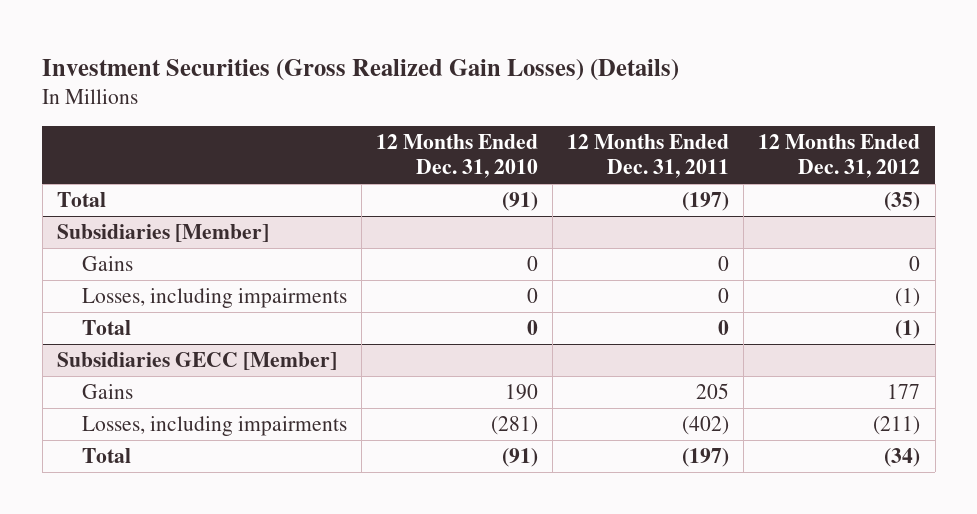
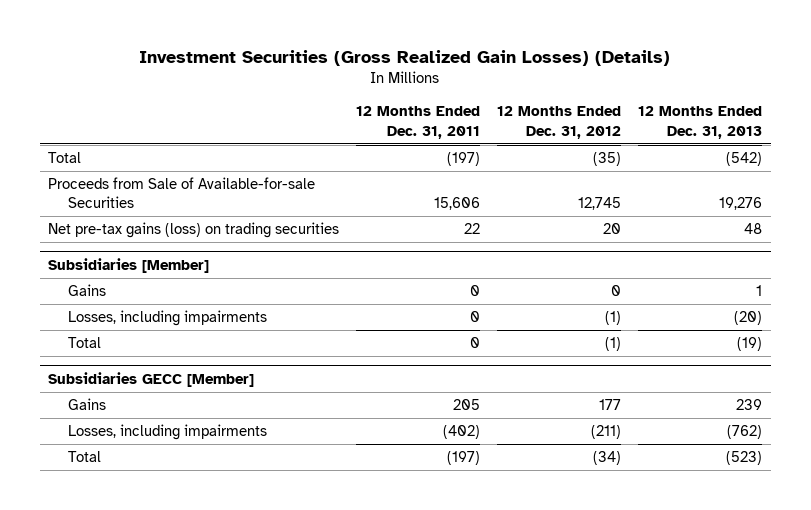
[376,133,539,179] 12 Months Ended Dec. 31, 2010 -> none
none -> [638,106,763,139] 12 Months Ended Dec. 31, 2013
none -> [48,177,316,209] Proceeds from Sale of Available-for-sale Securities
none -> [48,222,340,239] Net pre-tax gains (loss) on trading securities

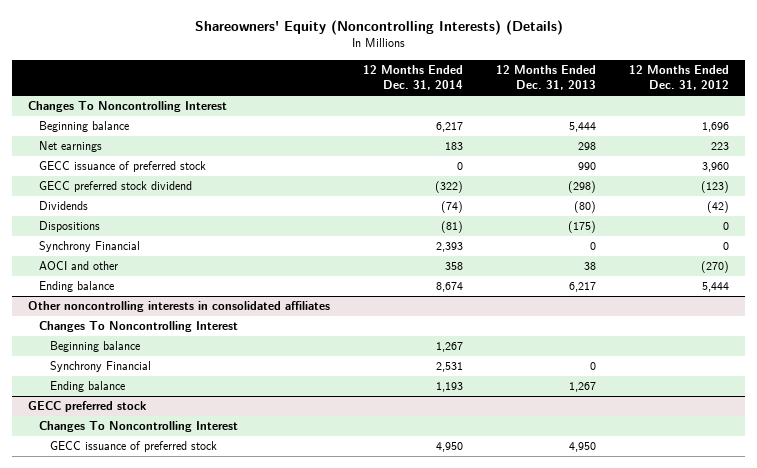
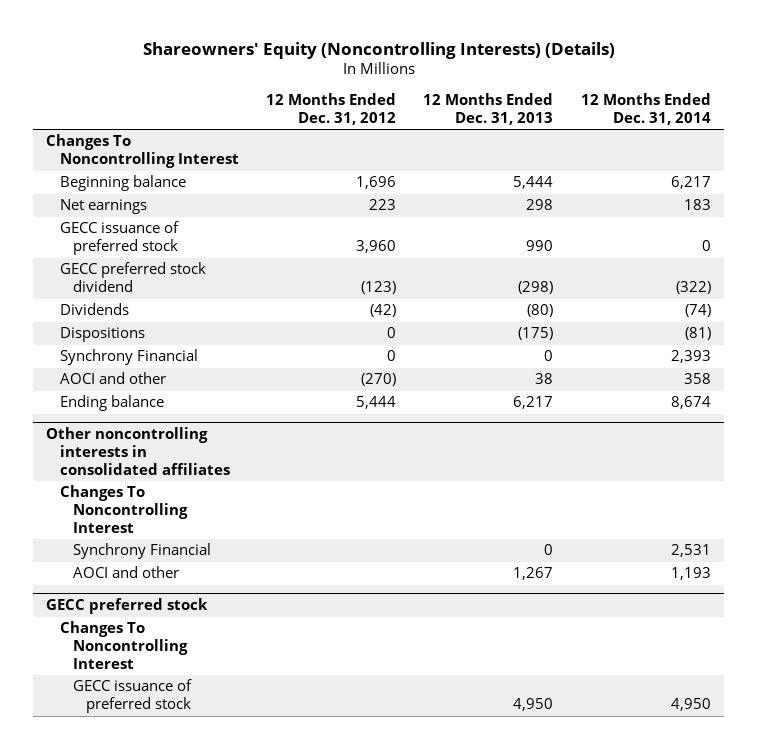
[50,341,141,353] Beginning balance -> none
[50,381,126,393] Ending balance -> [73,566,180,579] AOCI and other

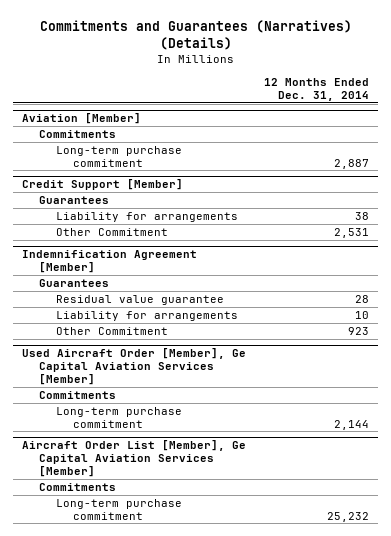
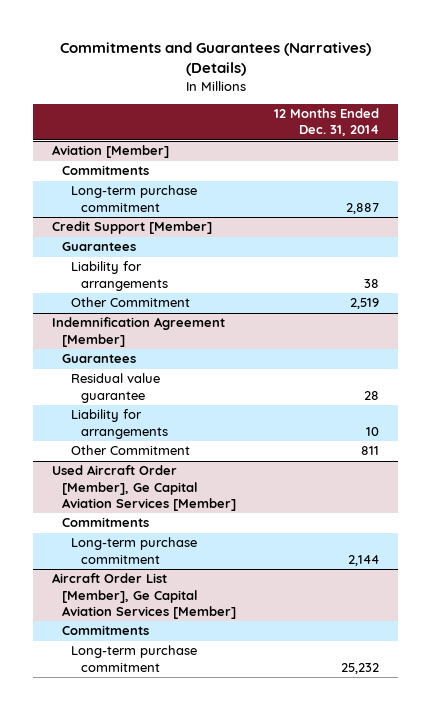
[333,227,369,238] 2,531 -> [349,298,379,310] 2,519
[347,326,369,335] 923 -> [360,446,379,456] 811

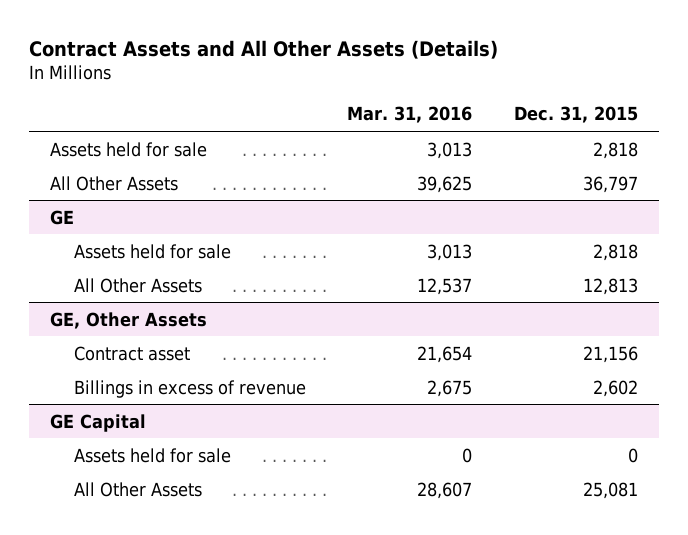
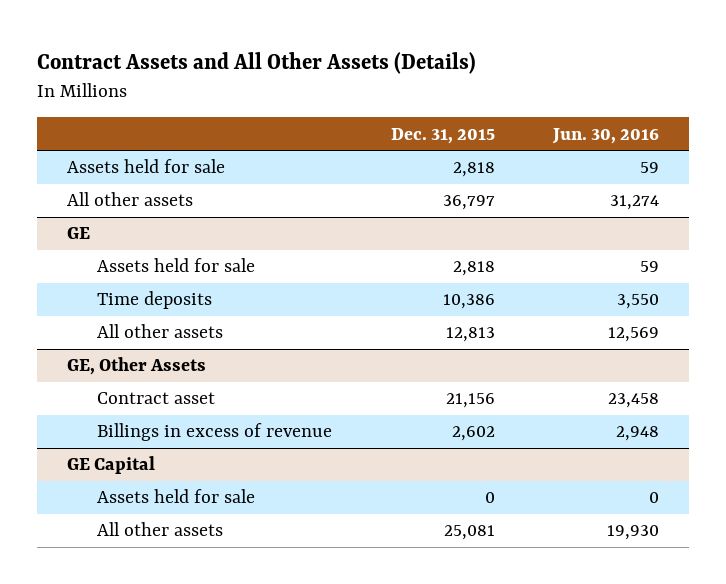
[347,106,473,124] Mar. 31, 2016 -> none
none -> [552,127,660,144] Jun. 30, 2016
[49,175,178,191] All Other Assets -> [66,192,193,207] All other assets
none -> [97,291,213,310] Time deposits
[73,277,202,293] All Other Assets -> [97,324,224,339] All other assets
[73,481,202,497] All Other Assets -> [97,522,224,537] All other assets

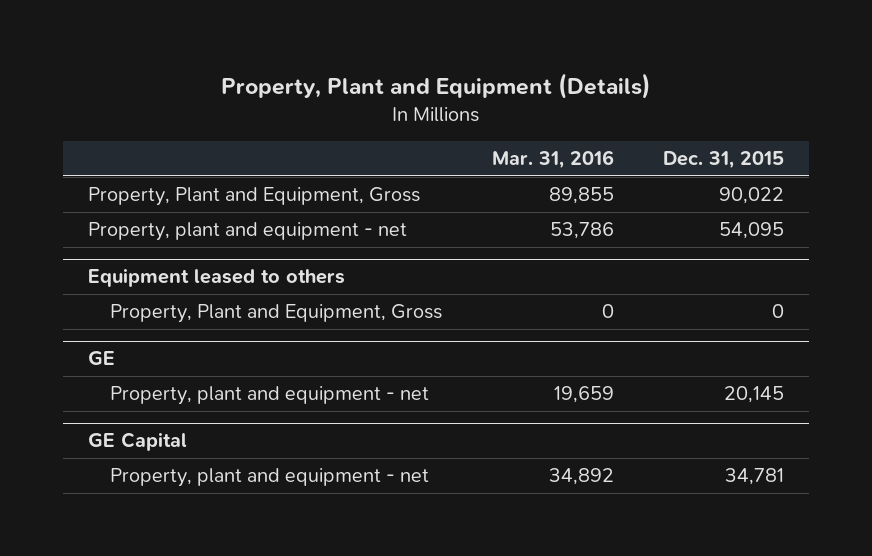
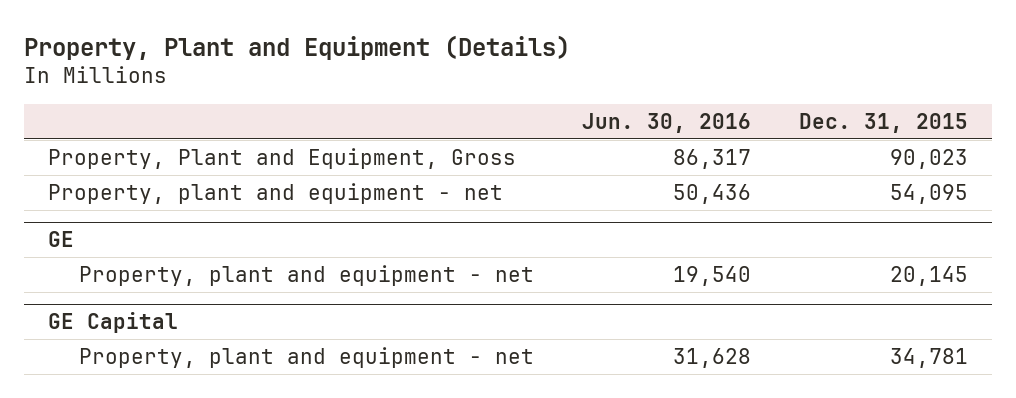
[491,150,614,170] Mar. 31, 2016 -> none
none -> [582,112,752,133] Jun. 30, 2016
[719,187,785,205] 90,022 -> [889,148,968,169] 90,023
[87,268,345,288] Equipment leased to others -> none
[109,304,442,324] Property, Plant and Equipment, Gross -> none

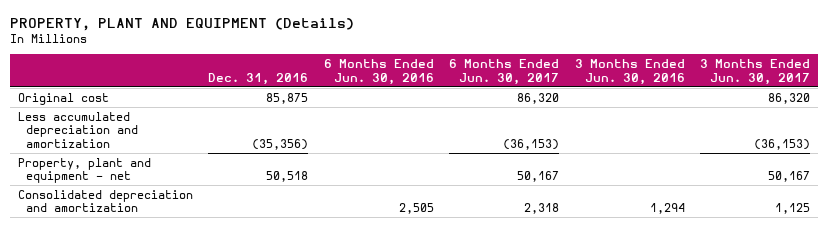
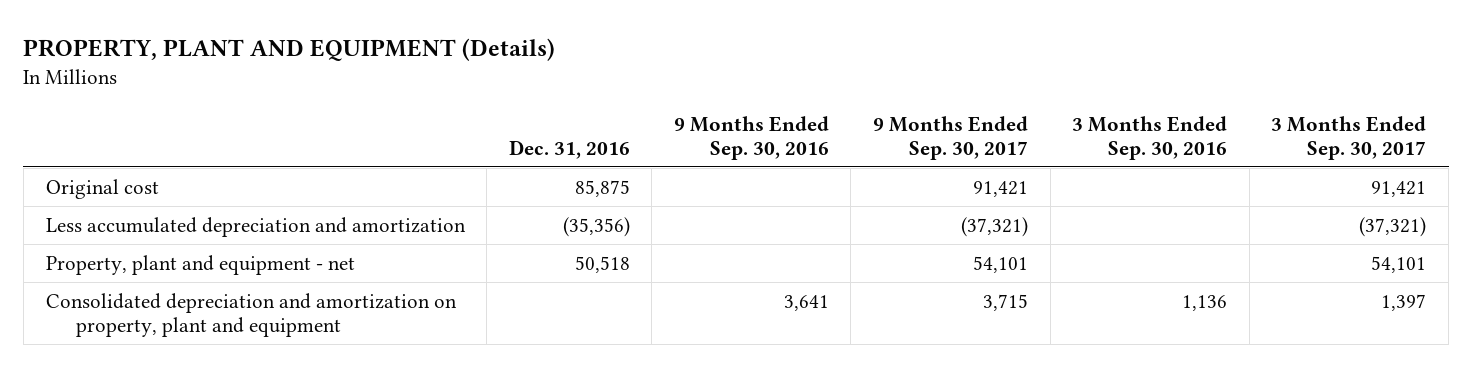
[323,59,434,85] 6 Months Ended Jun. 30, 2016 -> none
[449,59,560,85] 6 Months Ended Jun. 30, 2017 -> none
[574,59,685,85] 3 Months Ended Jun. 30, 2016 -> none
[700,59,811,85] 3 Months Ended Jun. 30, 2017 -> none
none -> [673,115,829,160] 9 Months Ended Sep. 30, 2016
none -> [873,115,1029,160] 9 Months Ended Sep. 30, 2017
none -> [1072,115,1228,160] 3 Months Ended Sep. 30, 2016
none -> [1271,115,1427,160] 3 Months Ended Sep. 30, 2017
[17,189,193,213] Consolidated depreciation and amortization -> [45,292,457,337] Consolidated depreciation and amortization on property, plant and equipment

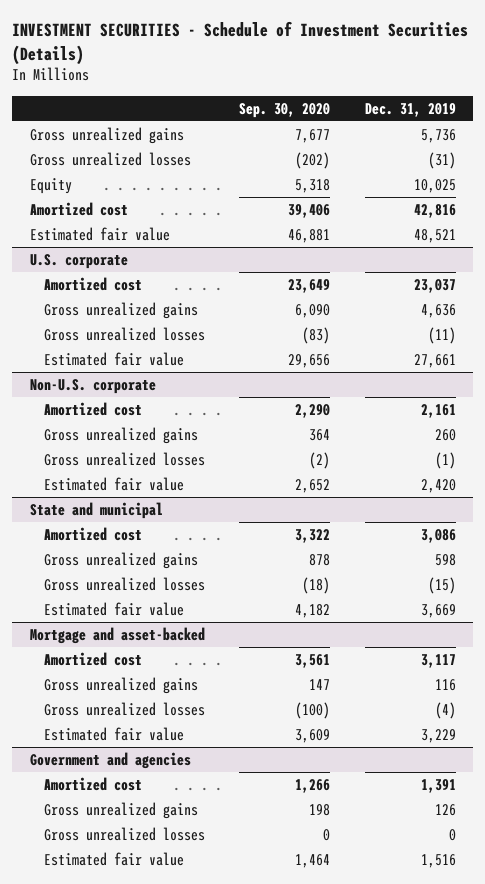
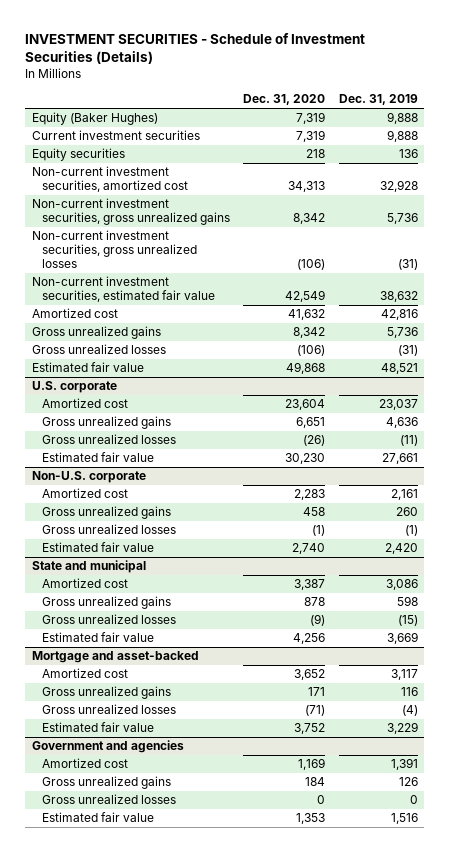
[239,102,331,118] Sep. 30, 2020 -> none
none -> [243,94,326,106] Dec. 31, 2020
none -> [31,112,158,126] Equity (Baker Hughes)
none -> [31,130,200,141] Current investment securities
none -> [31,148,125,162] Equity securities
none -> [31,166,189,193] Non-current investment securities, amortized cost
none -> [31,198,231,226] Non-current investment securities, gross unrealized gains
none -> [31,230,198,269] Non-current investment securities, gross unrealized losses
none -> [31,276,216,303] Non-current investment securities, estimated fair value
[29,201,128,216] Amortized cost -> [31,308,118,319] Amortized cost
[29,177,72,194] Equity -> none

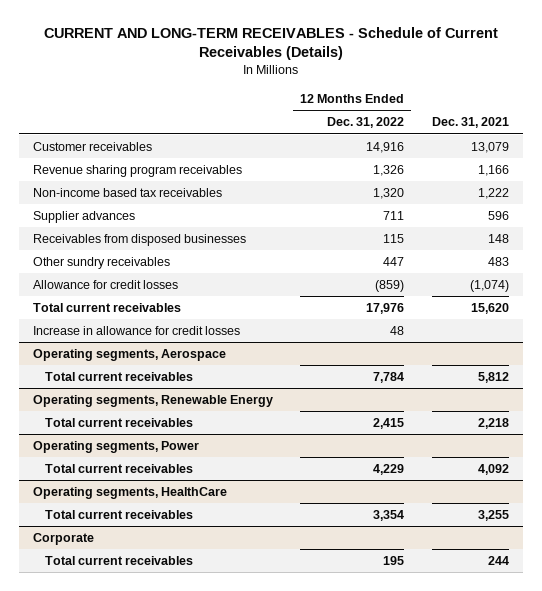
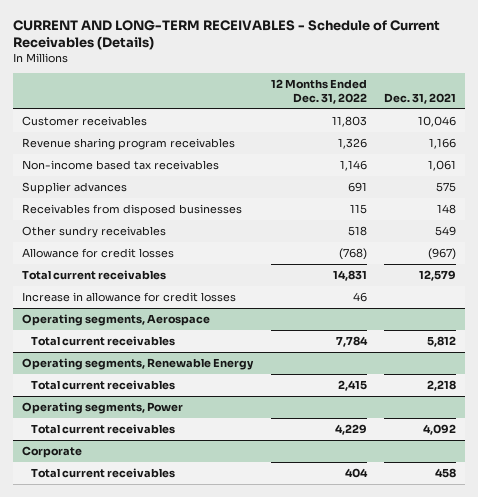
[366,142,405,154] 14,916 -> [331,116,367,128] 11,803
[471,142,510,154] 13,079 -> [418,116,457,128] 10,046
[373,188,405,200] 1,320 -> [339,160,367,172] 1,146
[478,188,510,200] 1,222 -> [428,160,457,172] 1,061
[383,211,405,221] 711 -> [347,182,367,193] 691
[488,211,510,221] 596 -> [436,182,457,193] 575
[383,257,405,267] 447 -> [347,226,367,237] 518
[488,257,510,267] 483 -> [435,226,457,237] 549
[375,280,405,293] (859) -> [338,248,367,261] (768)
[470,280,510,293] (1,074) -> [428,248,457,261] (967)
[366,303,405,315] 17,976 -> [332,270,367,282] 14,831
[471,303,510,315] 15,620 -> [419,270,457,282] 12,579
[390,326,405,336] 48 -> [352,292,367,303] 46
[32,487,227,500] Operating segments, HealthCare -> none
[44,510,193,520] Total current receivables -> none
[383,556,405,566] 195 -> [344,468,368,479] 404
[488,556,510,566] 244 -> [435,468,457,479] 458

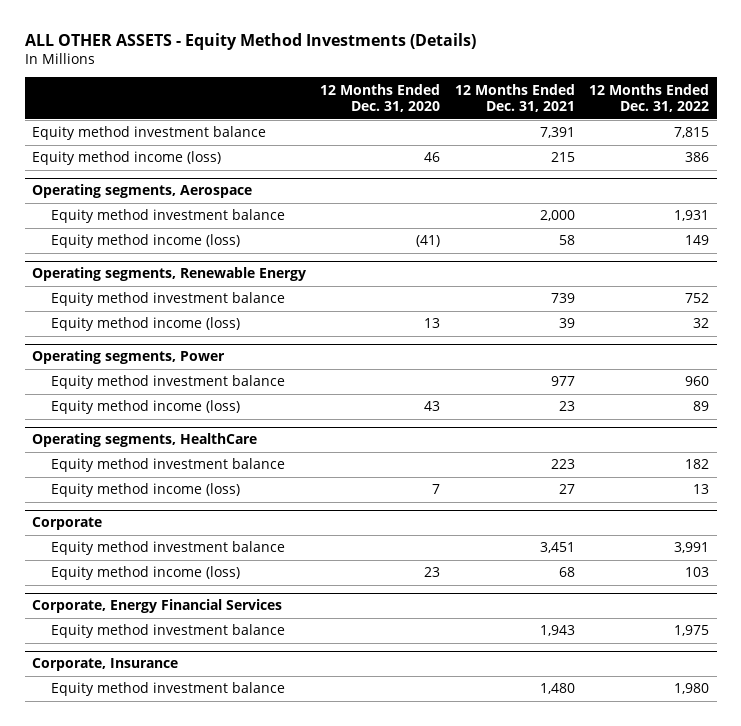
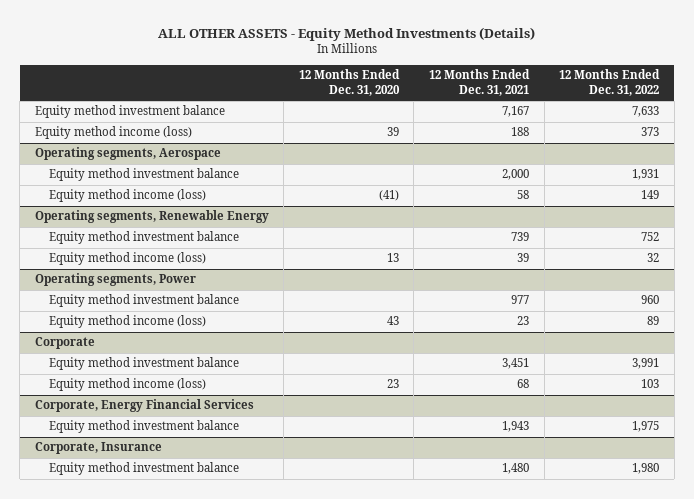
[539,127,575,139] 7,391 -> [501,106,529,118] 7,167
[674,127,710,139] 7,815 -> [632,106,660,118] 7,633
[424,152,441,163] 46 -> [386,127,399,137] 39
[550,152,575,163] 215 -> [510,127,529,137] 188
[685,152,710,163] 386 -> [641,127,660,137] 373
[31,433,257,448] Operating segments, HealthCare -> none
[51,458,286,473] Equity method investment balance -> none
[51,483,241,498] Equity method income (loss) -> none

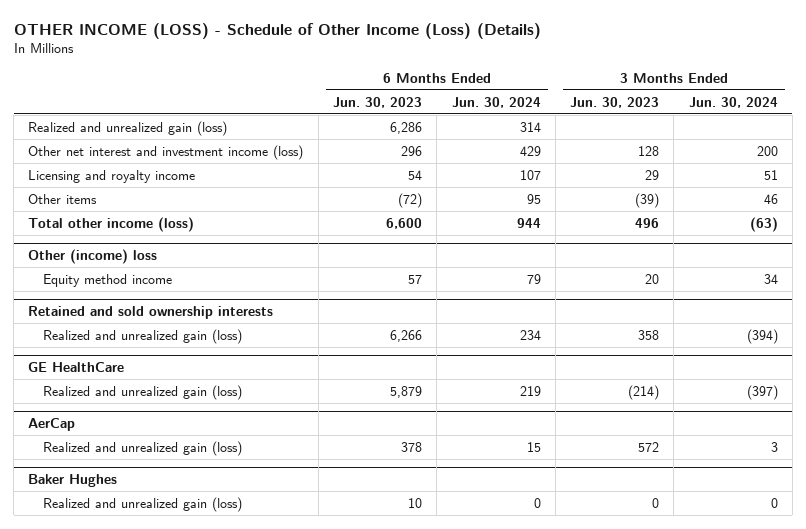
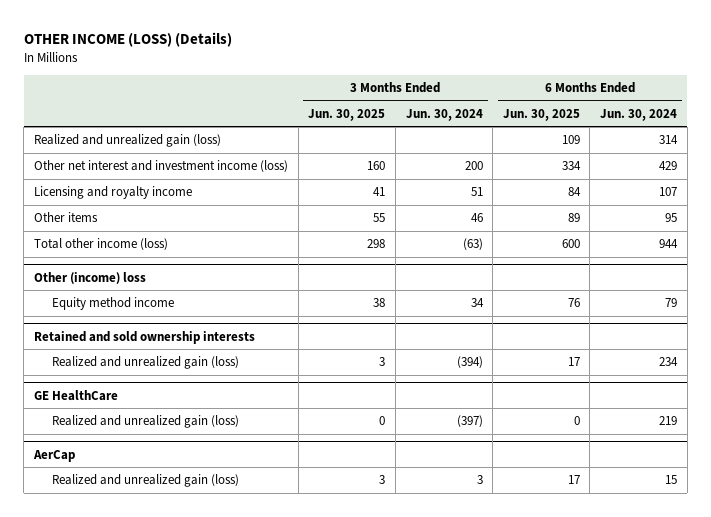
[13,22,541,39] OTHER INCOME (LOSS) - Schedule of Other Income (Loss) (Details) -> [23,32,232,48] OTHER INCOME (LOSS) (Details)
[333,96,423,108] Jun. 30, 2023 -> none
[570,96,660,108] Jun. 30, 2023 -> none
none -> [308,108,386,121] Jun. 30, 2025
none -> [502,108,580,121] Jun. 30, 2025
[28,473,118,487] Baker Hughes -> none
[42,496,242,512] Realized and unrealized gain (loss) -> none

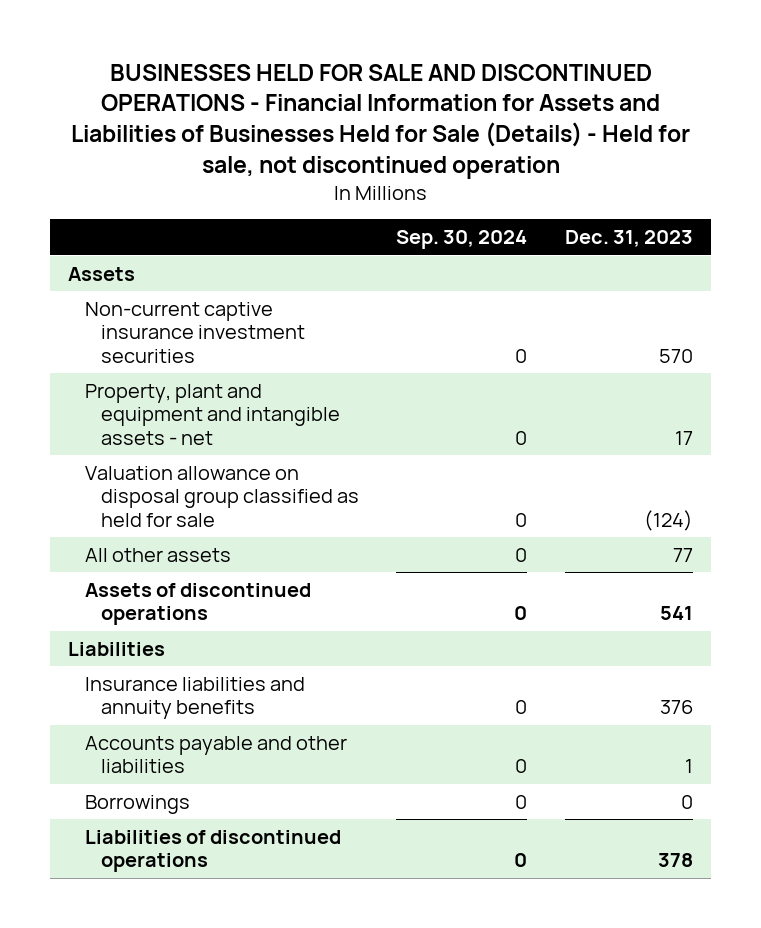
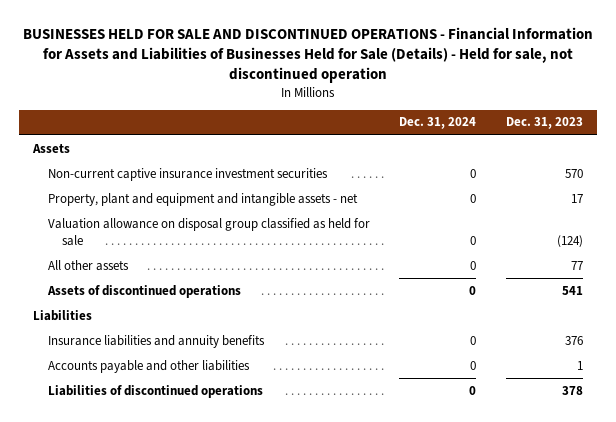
[396,230,528,250] Sep. 30, 2024 -> none
none -> [399,117,477,130] Dec. 31, 2024
[84,794,190,814] Borrowings -> none

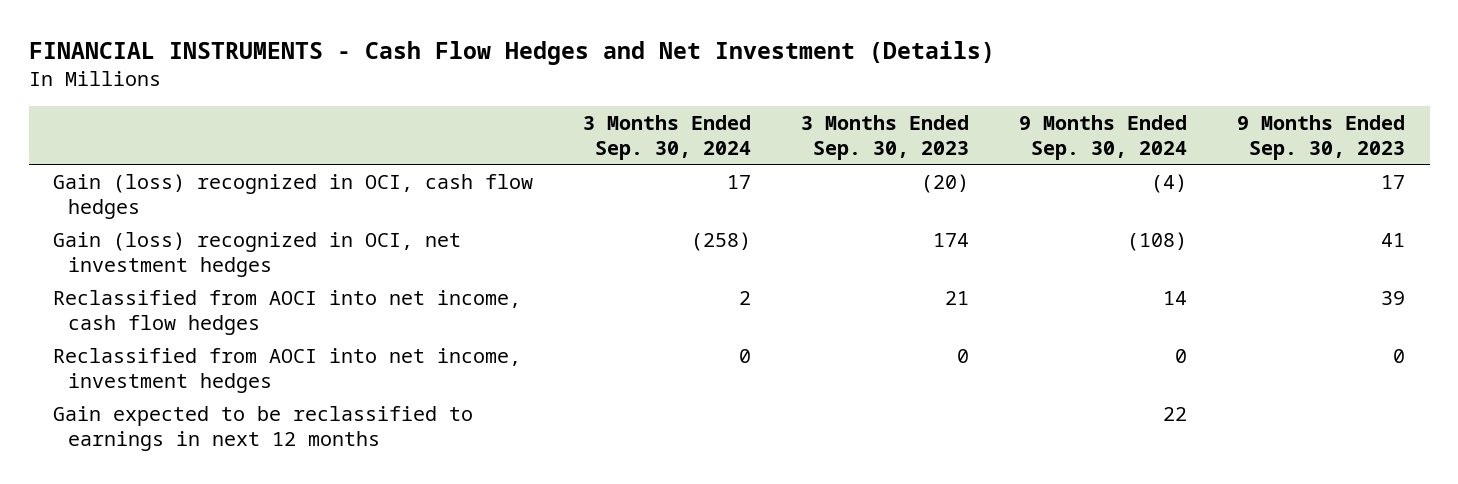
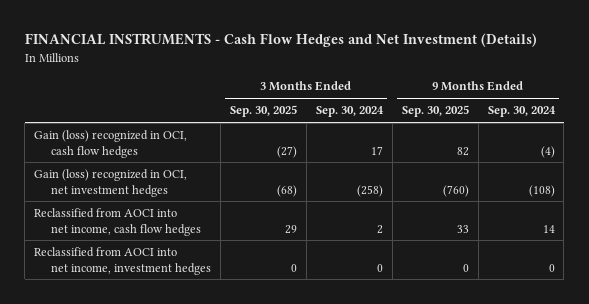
[801,114,970,160] 3 Months Ended Sep. 30, 2023 -> none
[1236,114,1405,160] 9 Months Ended Sep. 30, 2023 -> none
none -> [229,105,297,118] Sep. 30, 2025
none -> [401,105,469,118] Sep. 30, 2025
[53,405,474,451] Gain expected to be reclassified to earnings in next 12 months -> none

